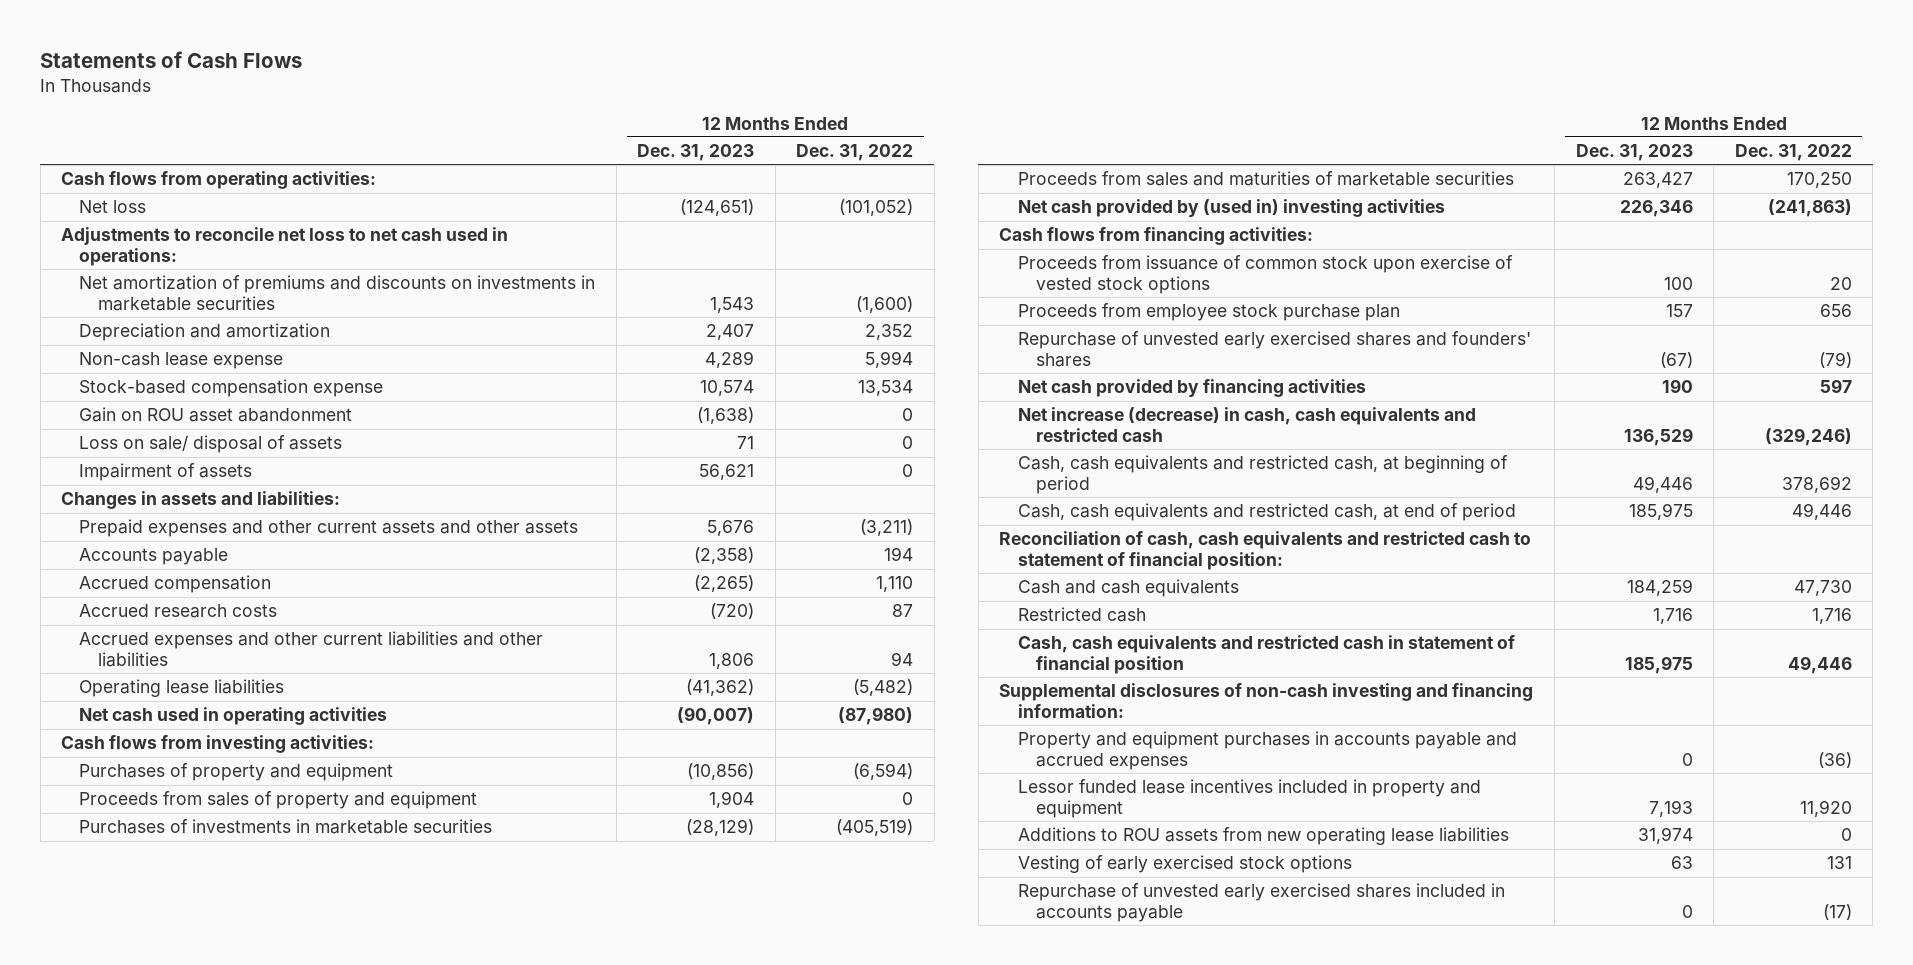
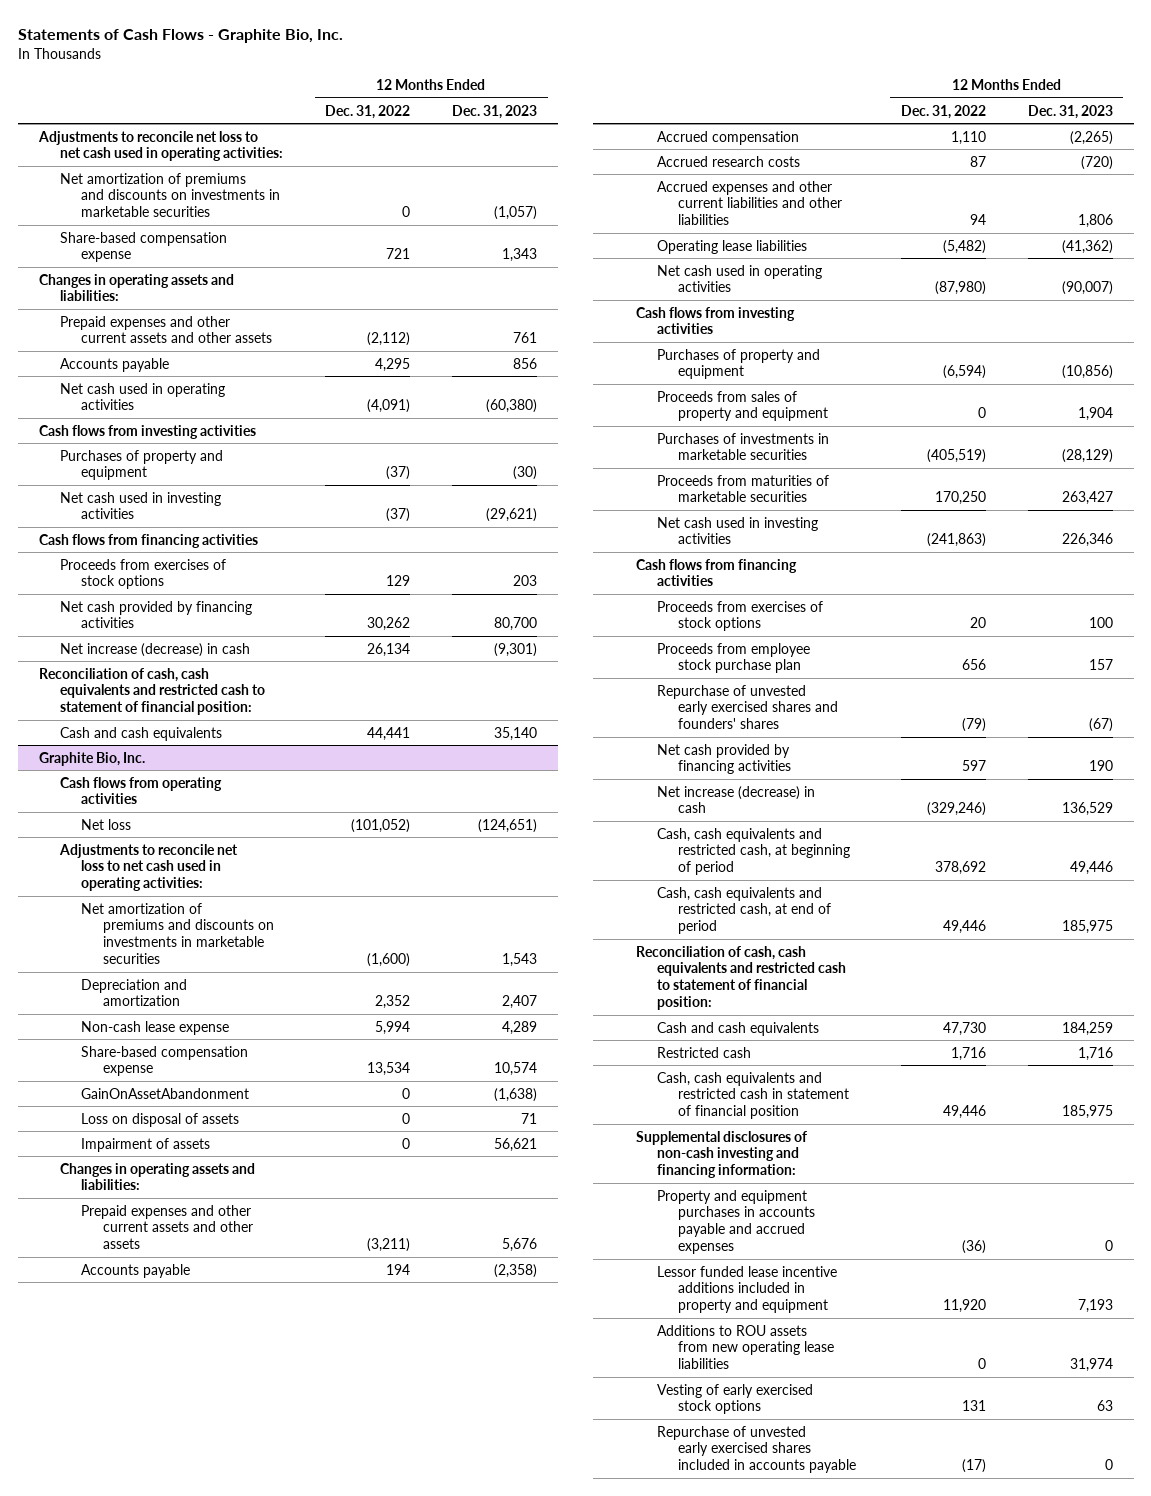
[40,50,303,68] Statements of Cash Flows -> [17,28,343,43] Statements of Cash Flows - Graphite Bio, Inc.
none -> [37,130,284,162] Adjustments to reconcile net loss to net cash used in operating activities:
none -> [60,172,281,218] Net amortization of premiums and discounts on investments in marketable securities
none -> [60,231,228,263] Share-based compensation expense
none -> [38,273,234,302] Changes in operating assets and liabilities:
none -> [60,315,273,344] Prepaid expenses and other current assets and other assets
none -> [60,357,170,372] Accounts payable
none -> [60,382,226,411] Net cash used in operating activities
none -> [38,424,256,439] Cash flows from investing activities
none -> [60,449,224,481] Purchases of property and equipment
none -> [60,491,222,520] Net cash used in investing activities
none -> [38,533,258,548] Cash flows from financing activities
none -> [60,558,227,590] Proceeds from exercises of stock options
none -> [60,600,253,629] Net cash provided by financing activities
none -> [60,642,251,657] Net increase (decrease) in cash
none -> [38,667,266,716] Reconciliation of cash, cash equivalents and restricted cash to statement of financial position:
none -> [60,726,223,741] Cash and cash equivalents
none -> [38,751,145,766] Graphite Bio, Inc.
[61,171,377,190] Cash flows from operating activities: -> [60,776,223,805] Cash flows from operating activities
[61,227,509,266] Adjustments to reconcile net loss to net cash used in operations: -> [59,843,239,892] Adjustments to reconcile net loss to net cash used in operating activities:
[79,379,384,398] Stock-based compensation expense -> [81,1045,249,1077] Share-based compensation expense
[79,407,353,423] Gain on ROU asset abandonment -> [81,1087,250,1099] GainOnAssetAbandonment
[79,435,343,454] Loss on sale/ disposal of assets -> [81,1112,240,1127] Loss on disposal of assets
[61,491,341,510] Changes in assets and liabilities: -> [60,1162,256,1191] Changes in operating assets and liabilities:
[61,735,375,754] Cash flows from investing activities: -> [635,306,795,335] Cash flows from investing activities
[1017,171,1514,187] Proceeds from sales and maturities of marketable securities -> [656,474,829,503] Proceeds from maturities of marketable securities
[1017,199,1445,218] Net cash provided by (used in) investing activities -> [656,516,818,545] Net cash used in investing activities
[999,227,1314,246] Cash flows from financing activities: -> [635,558,797,587] Cash flows from financing activities
[1017,255,1513,294] Proceeds from issuance of common stock upon exercise of vested stock options -> [656,600,823,632] Proceeds from exercises of stock options
[1017,407,1476,442] Net increase (decrease) in cash, cash equivalents and restricted cash -> [656,785,815,814] Net increase (decrease) in cash
[1017,779,1481,818] Lessor funded lease incentives included in property and equipment -> [656,1265,837,1314] Lessor funded lease incentive additions included in property and equipment

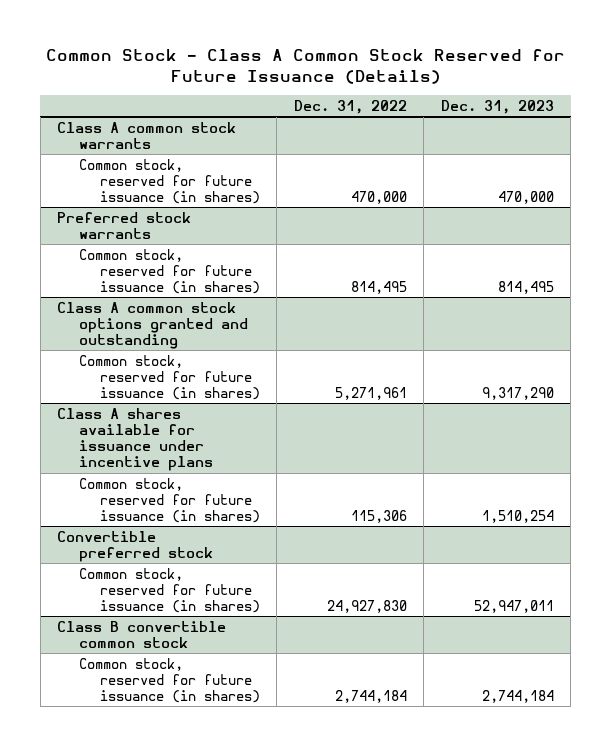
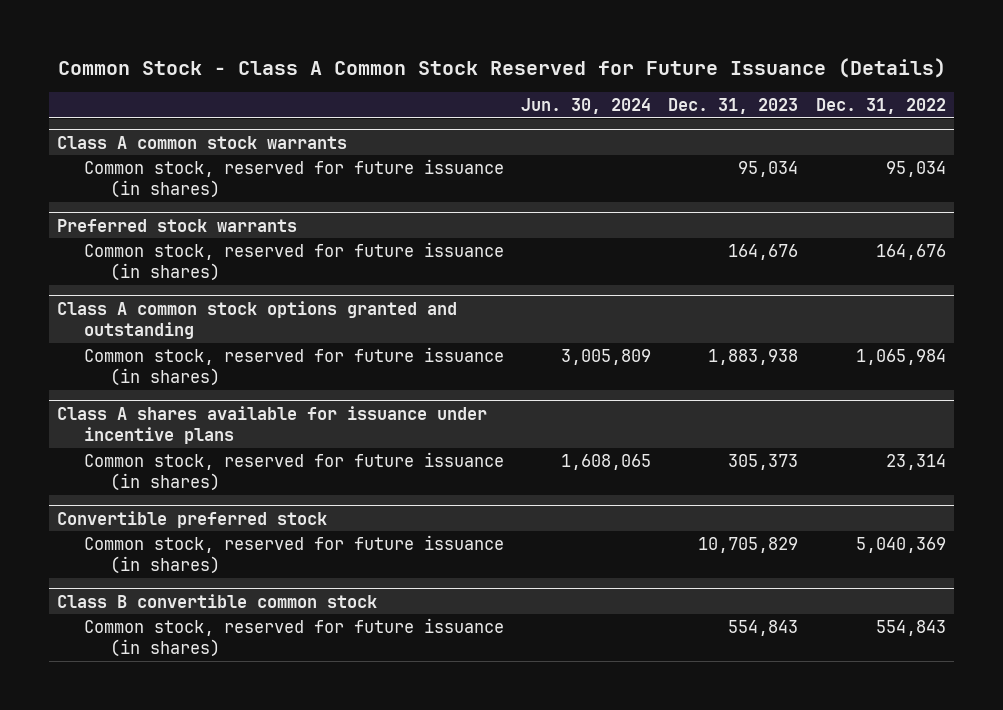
none -> [521,98,652,115] Jun. 30, 2024
[350,190,407,204] 470,000 -> [885,160,946,177] 95,034
[497,190,554,204] 470,000 -> [738,160,799,177] 95,034
[350,280,407,294] 814,495 -> [875,243,946,260] 164,676
[497,280,554,294] 814,495 -> [728,243,799,260] 164,676
[334,386,407,400] 5,271,961 -> [855,348,946,365] 1,065,984
[481,386,554,400] 9,317,290 -> [708,348,799,365] 1,883,938
[350,509,407,523] 115,306 -> [885,453,946,470] 23,314
[481,509,554,523] 1,510,254 -> [728,453,799,470] 305,373
[326,599,407,613] 24,927,830 -> [855,536,946,553] 5,040,369
[473,599,554,613] 52,947,011 -> [698,536,799,553] 10,705,829
[334,689,407,703] 2,744,184 -> [875,619,946,636] 554,843
[481,689,554,703] 2,744,184 -> [728,619,799,636] 554,843

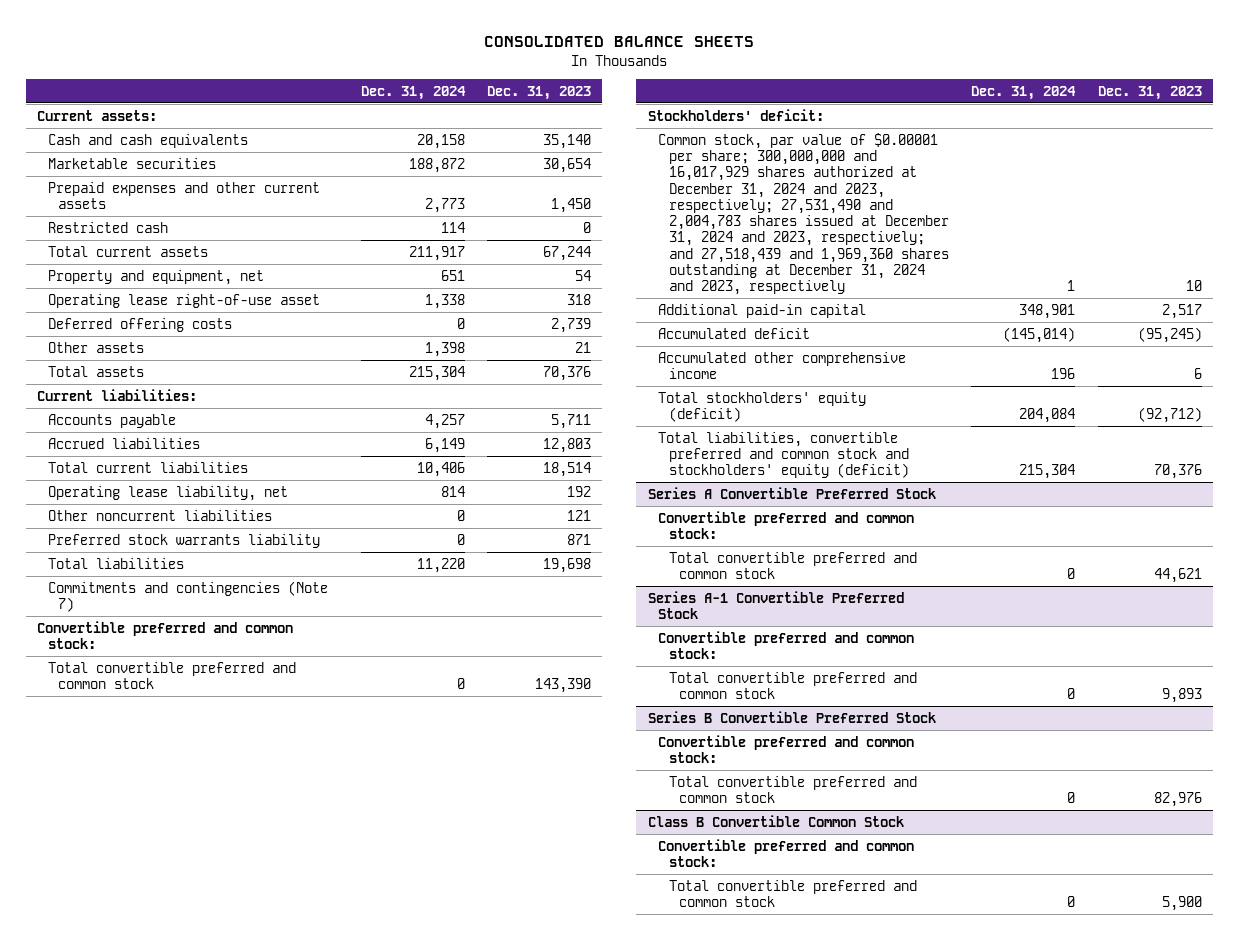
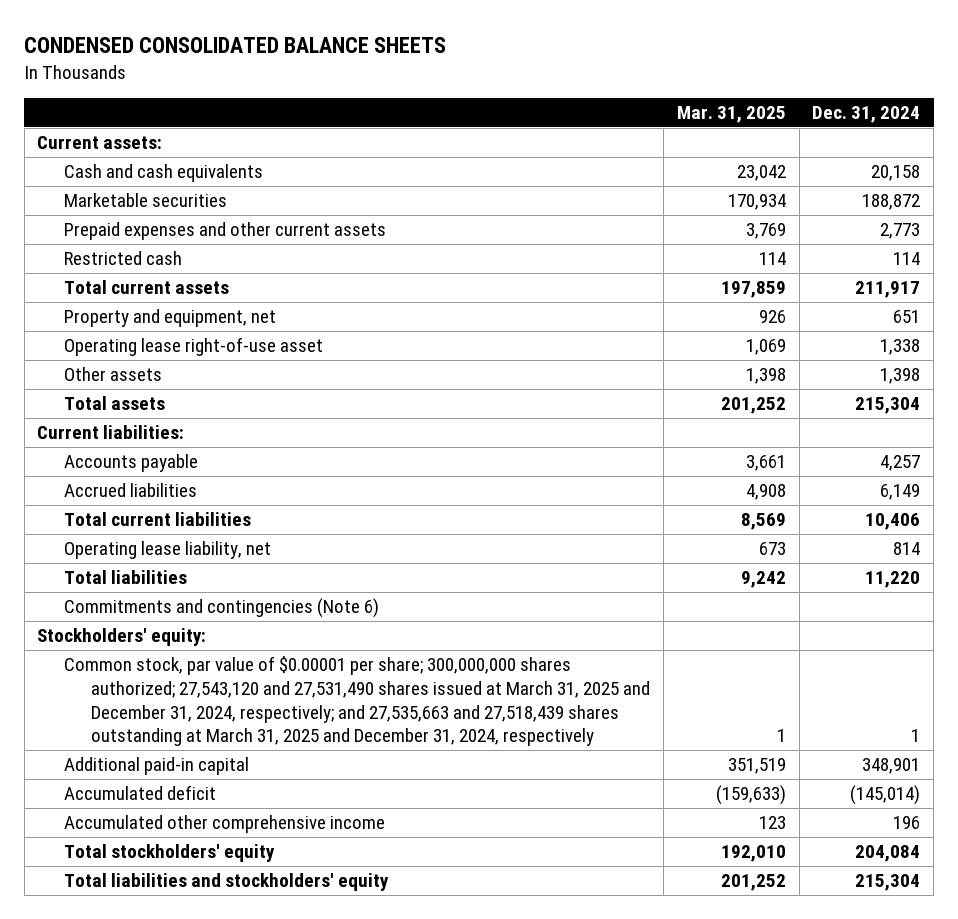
[484,36,755,48] CONSOLIDATED BALANCE SHEETS -> [24,37,447,54] CONDENSED CONSOLIDATED BALANCE SHEETS
[487,85,592,100] Dec. 31, 2023 -> none
none -> [676,106,786,124] Mar. 31, 2025
[47,317,232,332] Deferred offering costs -> none
[47,509,272,521] Other noncurrent liabilities -> none
[47,533,320,548] Preferred stock warrants liability -> none
[37,620,294,649] Convertible preferred and common stock: -> none
[47,661,296,689] Total convertible preferred and common stock -> none
[47,580,328,612] Commitments and contingencies (Note 7) -> [64,598,380,619] Commitments and contingencies (Note 6)
[647,108,824,121] Stockholders' deficit: -> [37,628,207,647] Stockholders' equity:
[658,132,949,296] Common stock, par value of $0.00001 per share; 300,000,000 and 16,017,929 shares authorized at December 31, 2024 and 2023, respectively; 27,531,490 and 2,004,783 shares issued at December 31, 2024 and 2023, respectively; and 27,518,439 and 1,969,360 shares outstanding at December 31, 2024 and 2023, respectively -> [64,656,651,747] Common stock, par value of $0.00001 per share; 300,000,000 shares authorized; 27,543,120 and 27,531,490 shares issued at March 31, 2025 and December 31, 2024, respectively; and 27,535,663 and 27,518,439 shares outstanding at March 31, 2025 and December 31, 2024, respectively
[647,486,936,499] Series A Convertible Preferred Stock -> none
[658,510,915,539] Convertible preferred and common stock: -> none
[668,551,917,579] Total convertible preferred and common stock -> none
[647,590,904,619] Series A-1 Convertible Preferred Stock -> none
[658,630,915,659] Convertible preferred and common stock: -> none
[668,671,917,699] Total convertible preferred and common stock -> none
[647,710,936,723] Series B Convertible Preferred Stock -> none
[658,734,915,763] Convertible preferred and common stock: -> none
[668,775,917,803] Total convertible preferred and common stock -> none
[647,814,904,827] Class B Convertible Common Stock -> none
[658,838,915,867] Convertible preferred and common stock: -> none
[668,879,917,907] Total convertible preferred and common stock -> none
[658,391,867,422] Total stockholders' equity (deficit) -> [64,844,276,863] Total stockholders' equity
[658,431,909,479] Total liabilities, convertible preferred and common stock and stockholders' equity (deficit) -> [64,873,390,892] Total liabilities and stockholders' equity

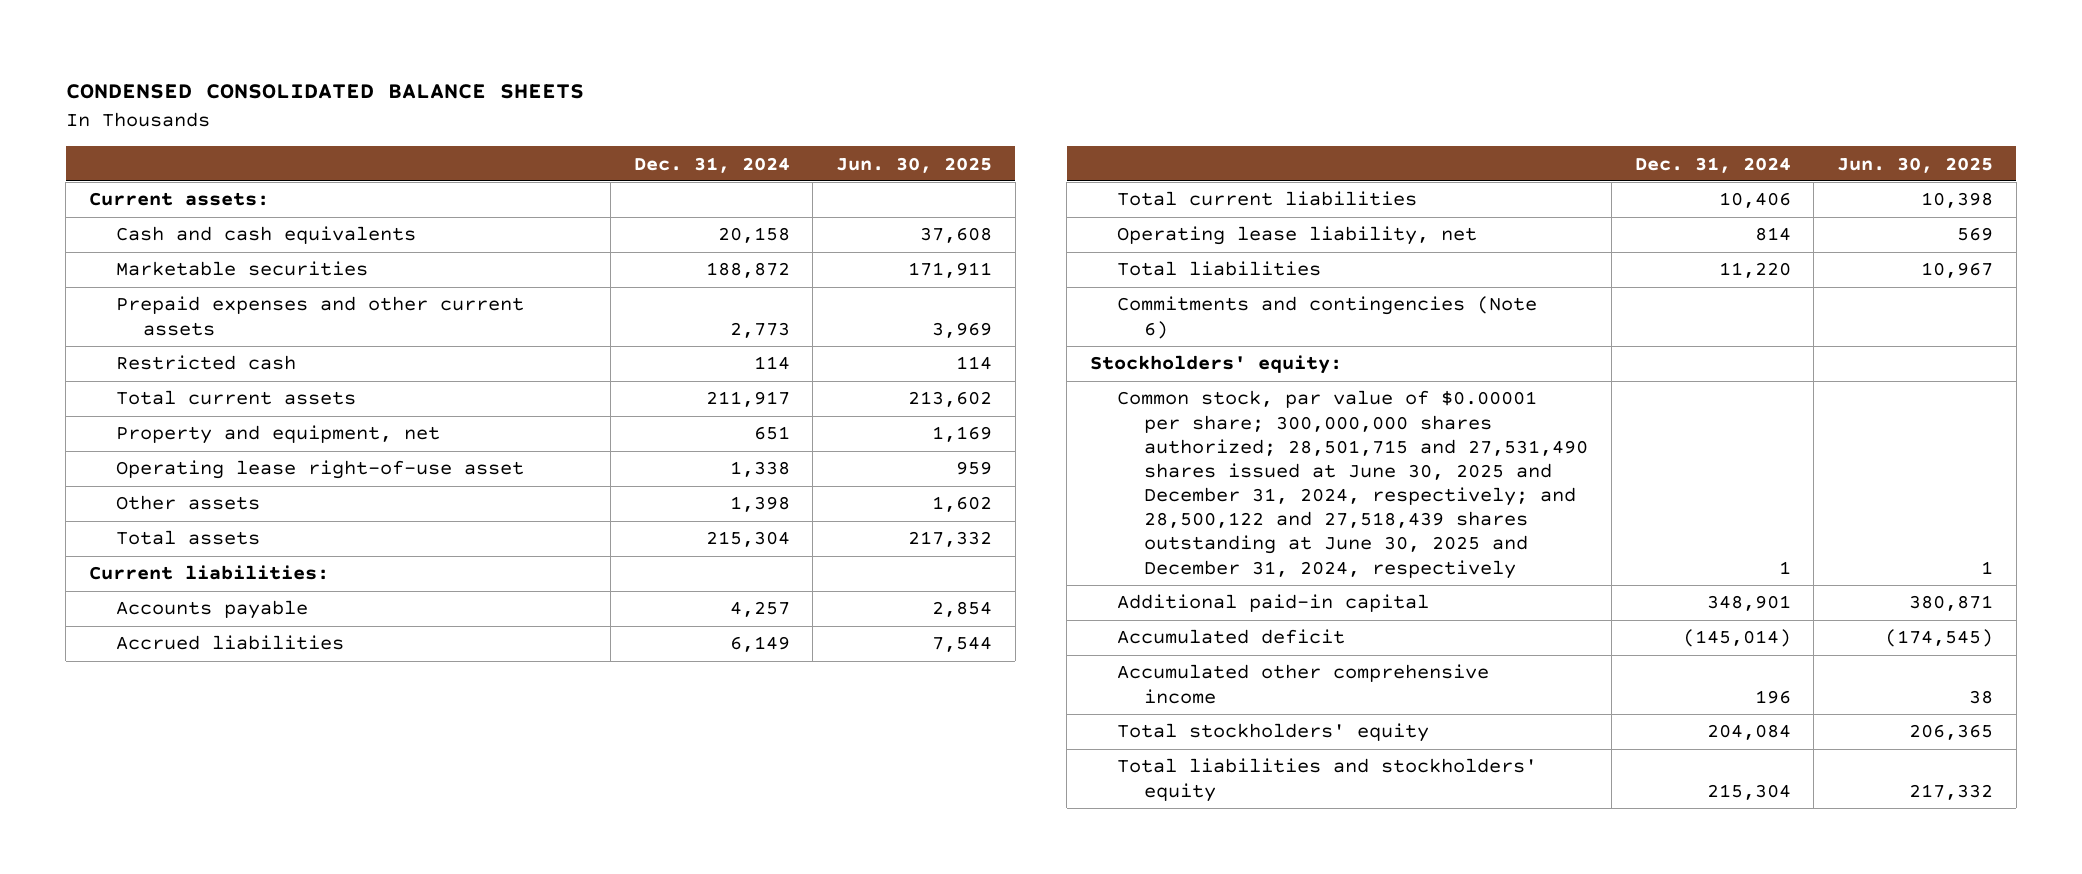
[676,106,786,124] Mar. 31, 2025 -> none
none -> [836,156,993,173] Jun. 30, 2025
[64,656,651,747] Common stock, par value of $0.00001 per share; 300,000,000 shares authorized; 27,543,120 and 27,531,490 shares issued at March 31, 2025 and December 31, 2024, respectively; and 27,535,663 and 27,518,439 shares outstanding at March 31, 2025 and December 31, 2024, respectively -> [1117,390,1589,579] Common stock, par value of $0.00001 per share; 300,000,000 shares authorized; 28,501,715 and 27,531,490 shares issued at June 30, 2025 and December 31, 2024, respectively; and 28,500,122 and 27,518,439 shares outstanding at June 30, 2025 and December 31, 2024, respectively

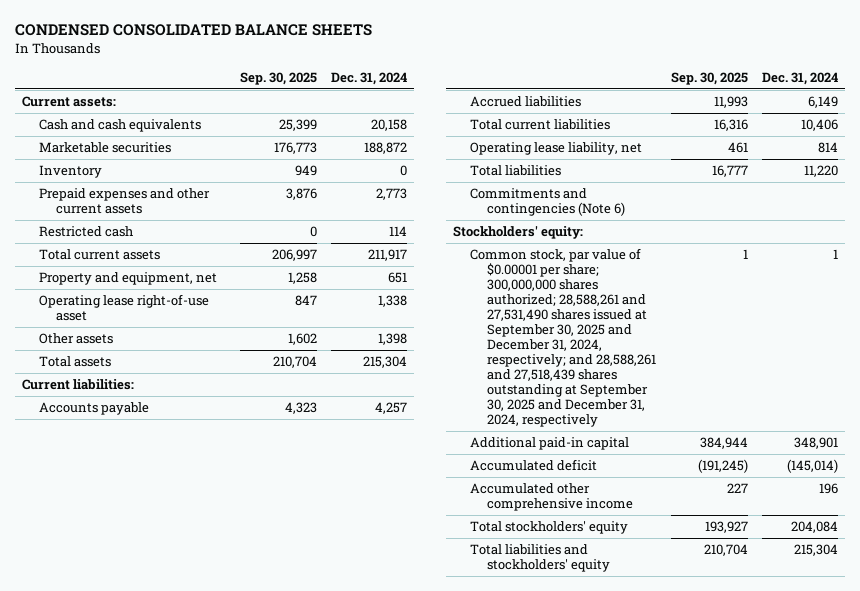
[836,156,993,173] Jun. 30, 2025 -> none
none -> [239,71,317,85] Sep. 30, 2025
none -> [39,165,103,179] Inventory
[1117,390,1589,579] Common stock, par value of $0.00001 per share; 300,000,000 shares authorized; 28,501,715 and 27,531,490 shares issued at June 30, 2025 and December 31, 2024, respectively; and 28,500,122 and 27,518,439 shares outstanding at June 30, 2025 and December 31, 2024, respectively -> [470,248,657,428] Common stock, par value of $0.00001 per share; 300,000,000 shares authorized; 28,588,261 and 27,531,490 shares issued at September 30, 2025 and December 31, 2024, respectively; and 28,588,261 and 27,518,439 shares outstanding at September 30, 2025 and December 31, 2024, respectively

